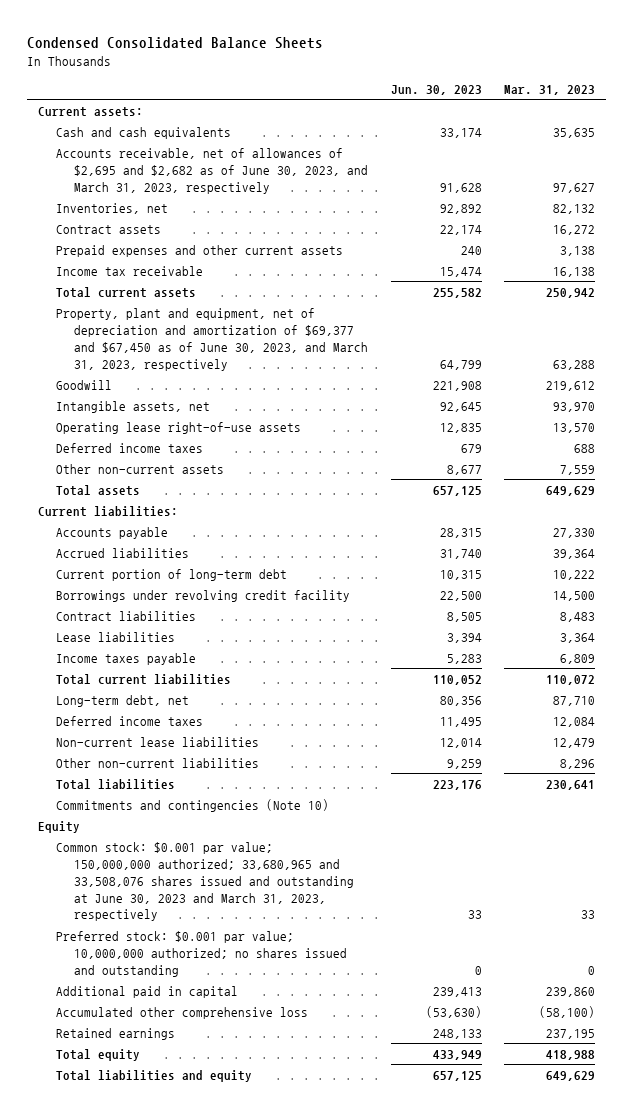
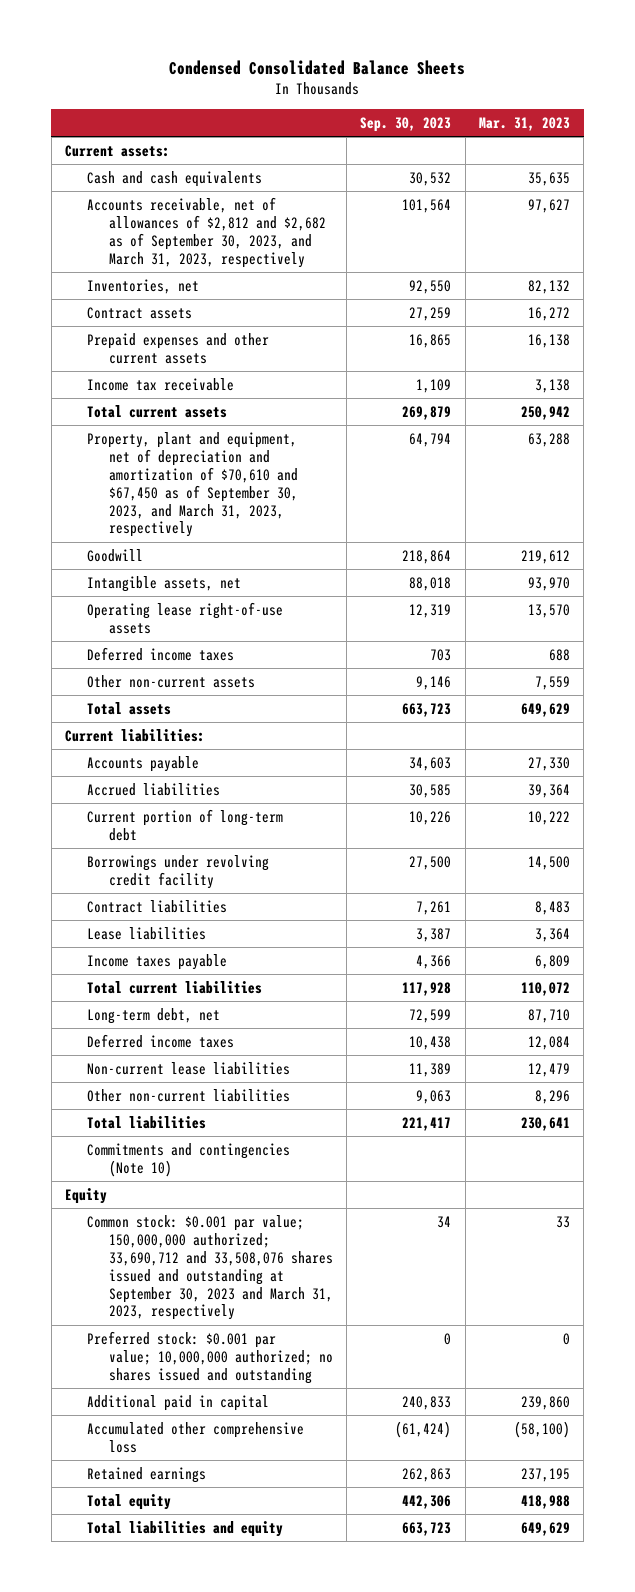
[390,84,482,95] Jun. 30, 2023 -> none
none -> [360,117,452,133] Sep. 30, 2023
[56,147,369,194] Accounts receivable, net of allowances of $2,695 and $2,682 as of June 30, 2023, and March 31, 2023, respectively -> [86,196,326,268] Accounts receivable, net of allowances of $2,812 and $2,682 as of September 30, 2023, and March 31, 2023, respectively
[560,245,596,256] 3,138 -> [527,333,570,348] 16,138
[553,266,596,277] 16,138 -> [534,378,570,393] 3,138
[56,307,369,371] Property, plant and equipment, net of depreciation and amortization of $69,377 and $67,450 as of June 30, 2023, and March 31, 2023, respectively -> [86,431,298,538] Property, plant and equipment, net of depreciation and amortization of $70,610 and $67,450 as of September 30, 2023, and March 31, 2023, respectively
[56,841,355,922] Common stock: $0.001 par value; 150,000,000 authorized; 33,680,965 and 33,508,076 shares issued and outstanding at June 30, 2023 and March 31, 2023, respectively -> [86,1214,333,1321] Common stock: $0.001 par value; 150,000,000 authorized; 33,690,712 and 33,508,076 shares issued and outstanding at September 30, 2023 and March 31, 2023, respectively

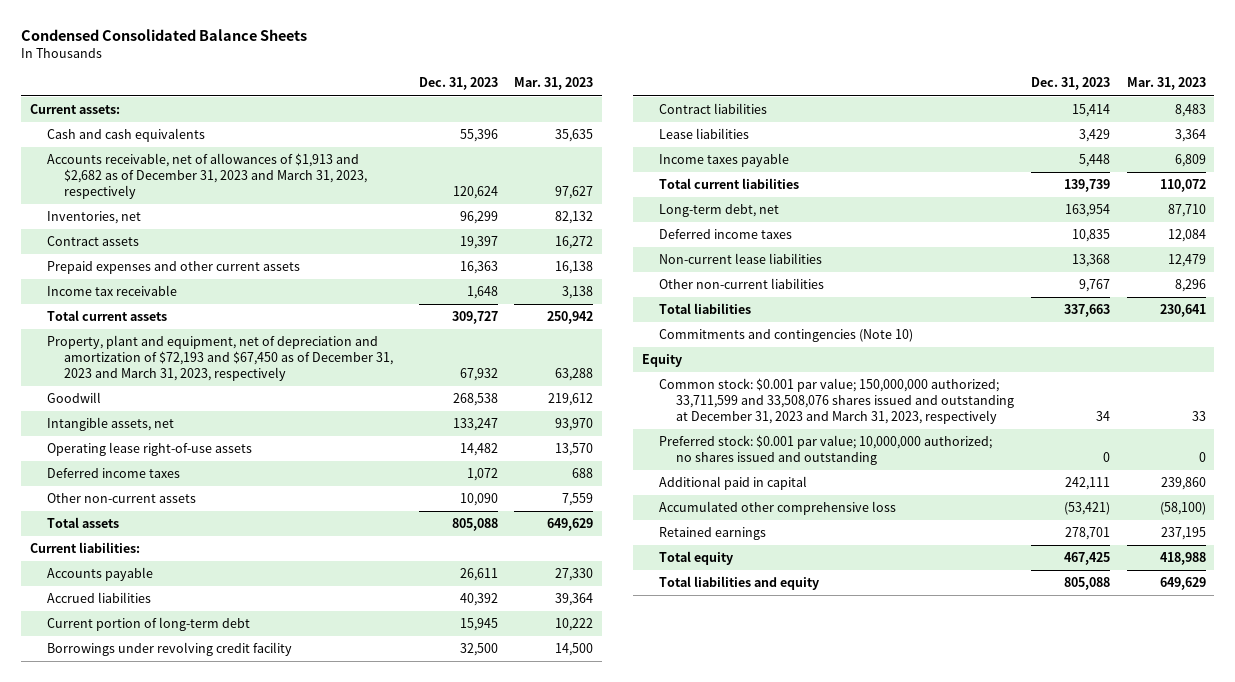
[360,117,452,133] Sep. 30, 2023 -> none
none -> [418,77,498,91] Dec. 31, 2023
[86,196,326,268] Accounts receivable, net of allowances of $2,812 and $2,682 as of September 30, 2023, and March 31, 2023, respectively -> [46,153,367,200] Accounts receivable, net of allowances of $1,913 and $2,682 as of December 31, 2023 and March 31, 2023, respectively
[86,431,298,538] Property, plant and equipment, net of depreciation and amortization of $70,610 and $67,450 as of September 30, 2023, and March 31, 2023, respectively -> [46,335,393,382] Property, plant and equipment, net of depreciation and amortization of $72,193 and $67,450 as of December 31, 2023 and March 31, 2023, respectively
[86,1214,333,1321] Common stock: $0.001 par value; 150,000,000 authorized; 33,690,712 and 33,508,076 shares issued and outstanding at September 30, 2023 and March 31, 2023, respectively -> [658,378,1014,425] Common stock: $0.001 par value; 150,000,000 authorized; 33,711,599 and 33,508,076 shares issued and outstanding at December 31, 2023 and March 31, 2023, respectively

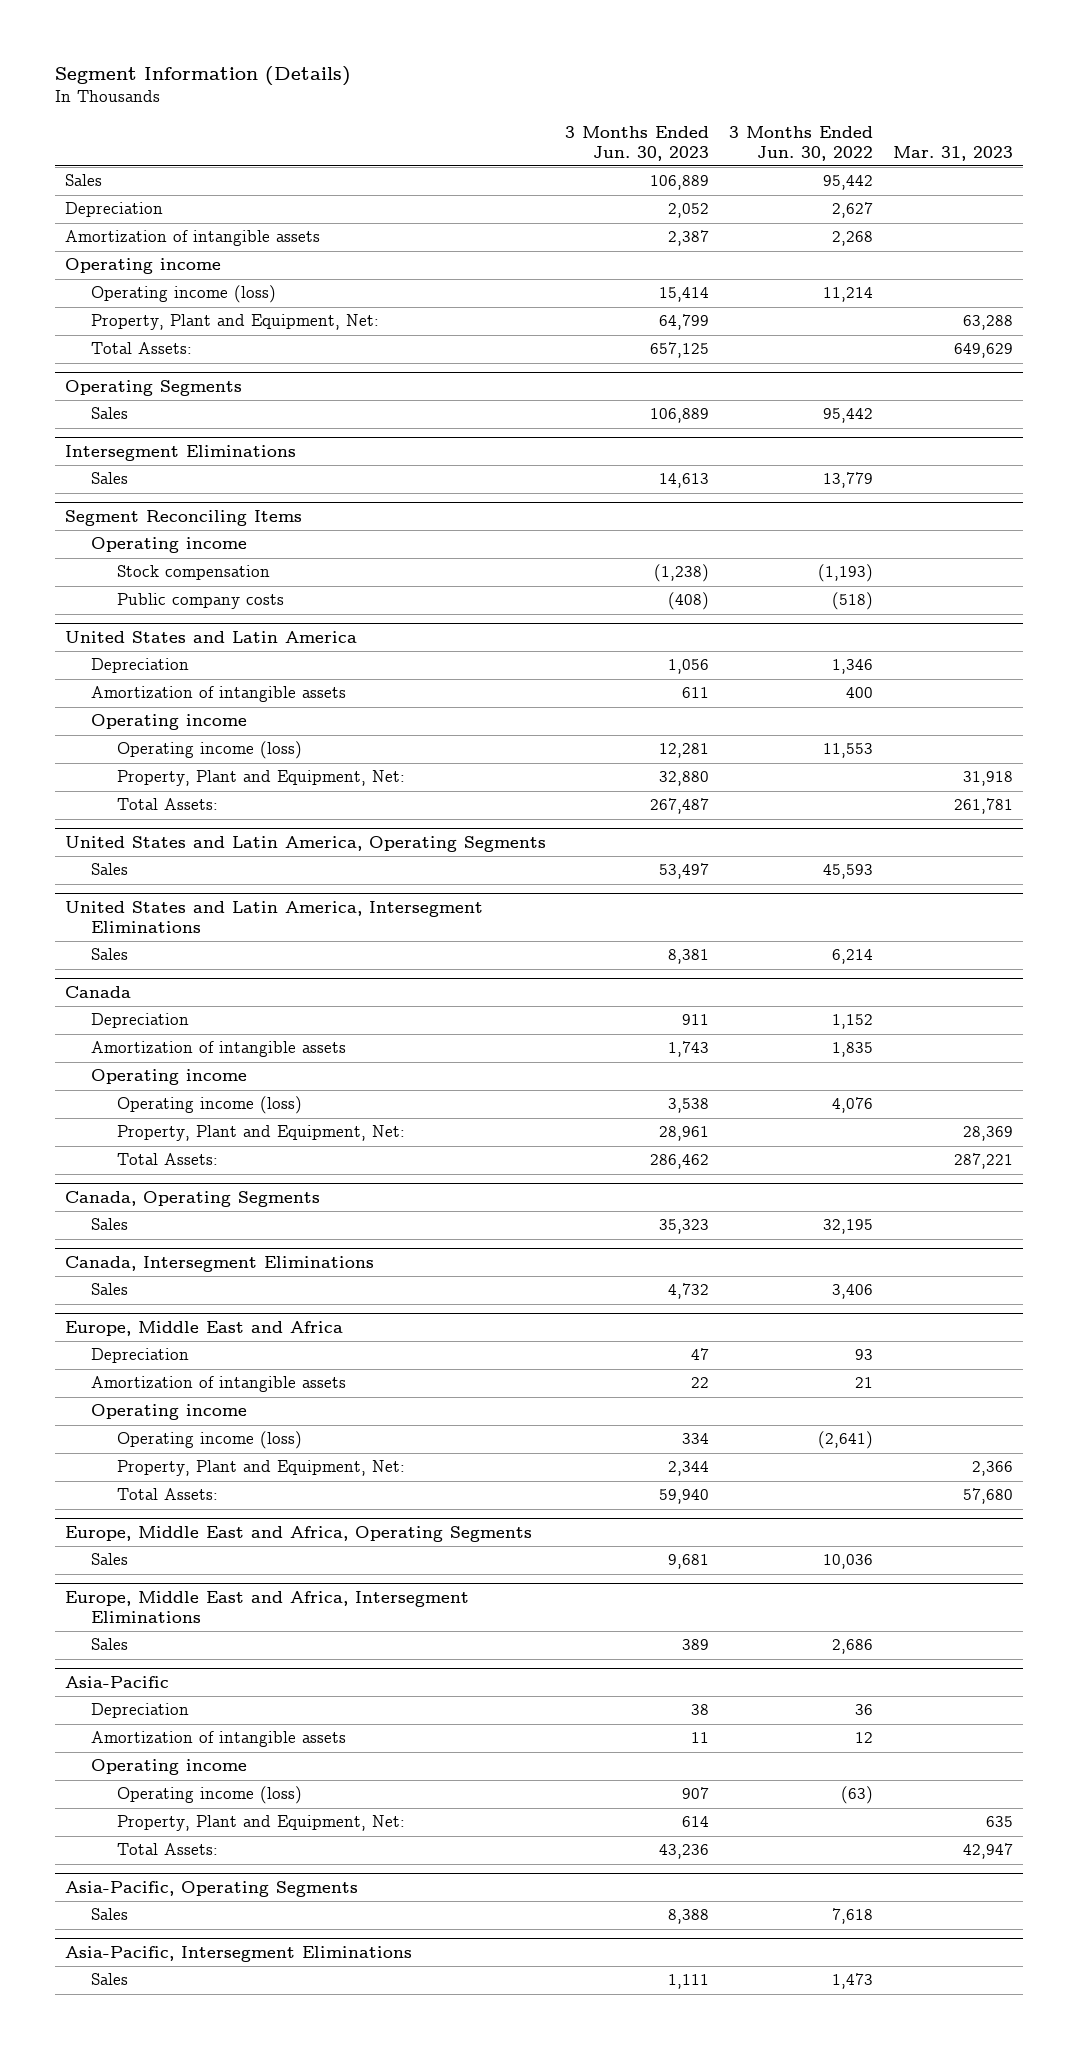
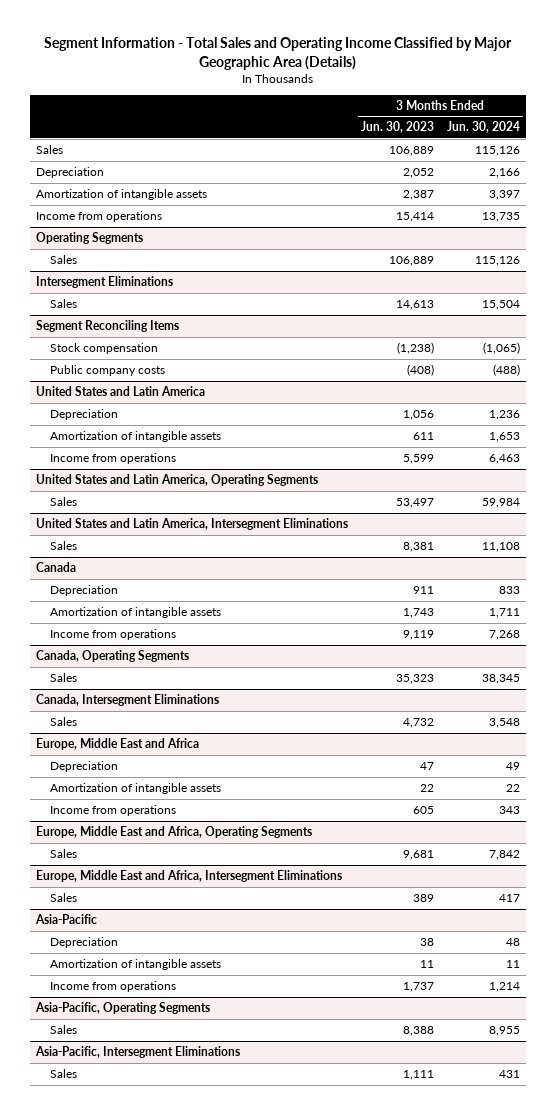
[54,66,351,87] Segment Information (Details) -> [44,37,513,70] Segment Information - Total Sales and Operating Income Classified by Major Geographic Area (Details)
[729,126,874,161] 3 Months Ended Jun. 30, 2022 -> none
[892,145,1013,161] Mar. 31, 2023 -> none
none -> [446,121,520,134] Jun. 30, 2024
[64,258,221,275] Operating income -> none
[90,314,379,331] Property, Plant and Equipment, Net: -> none
[90,342,192,355] Total Assets: -> none
[90,285,276,304] Operating income (loss) -> [36,211,163,223] Income from operations
[90,537,247,554] Operating income -> none
[90,714,247,731] Operating income -> none
[117,770,406,787] Property, Plant and Equipment, Net: -> none
[117,798,219,811] Total Assets: -> none
[117,741,303,760] Operating income (loss) -> [50,453,177,465] Income from operations
[659,743,710,759] 12,281 -> [403,454,435,465] 5,599
[90,1069,247,1086] Operating income -> none
[117,1125,406,1142] Property, Plant and Equipment, Net: -> none
[117,1153,219,1166] Total Assets: -> none
[117,1096,303,1115] Operating income (loss) -> [50,629,177,641] Income from operations
[668,1098,710,1114] 3,538 -> [403,630,435,641] 9,119
[90,1404,247,1421] Operating income -> none
[117,1460,406,1477] Property, Plant and Equipment, Net: -> none
[117,1488,219,1501] Total Assets: -> none
[117,1431,303,1450] Operating income (loss) -> [50,805,177,817] Income from operations
[682,1433,710,1445] 334 -> [413,806,435,815] 605
[90,1759,247,1776] Operating income -> none
[117,1815,406,1832] Property, Plant and Equipment, Net: -> none
[117,1843,219,1856] Total Assets: -> none
[117,1786,303,1805] Operating income (loss) -> [50,981,177,993] Income from operations
[682,1787,710,1800] 907 -> [403,982,435,993] 1,737

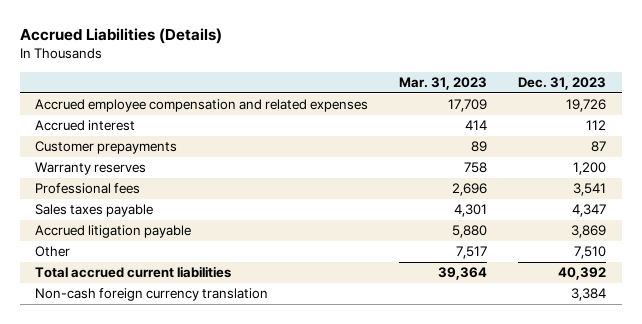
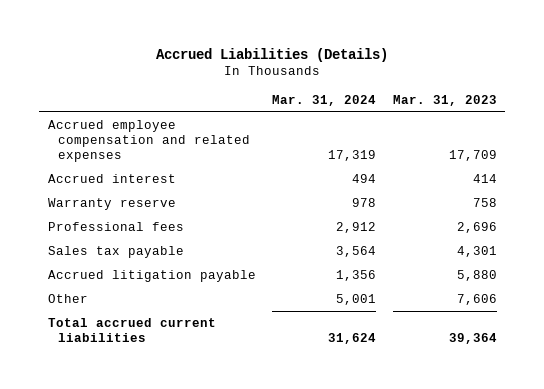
[518,76,607,90] Dec. 31, 2023 -> none
none -> [272,94,377,106] Mar. 31, 2024
[35,141,178,155] Customer prepayments -> none
[35,162,147,176] Warranty reserves -> [47,198,176,211] Warranty reserve
[35,204,154,218] Sales taxes payable -> [47,246,184,259] Sales tax payable
[456,246,488,260] 7,517 -> [456,294,497,306] 7,606
[35,288,269,302] Non-cash foreign currency translation -> none

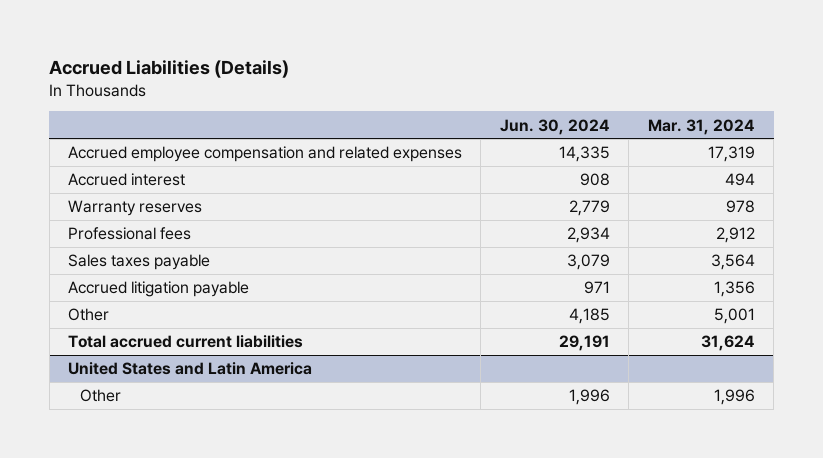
[392,94,497,106] Mar. 31, 2023 -> none
none -> [499,118,610,135] Jun. 30, 2024
[47,198,176,211] Warranty reserve -> [68,200,203,217] Warranty reserves
[47,246,184,259] Sales tax payable -> [68,254,211,271] Sales taxes payable
none -> [68,362,313,376] United States and Latin America
none -> [79,389,121,403] Other

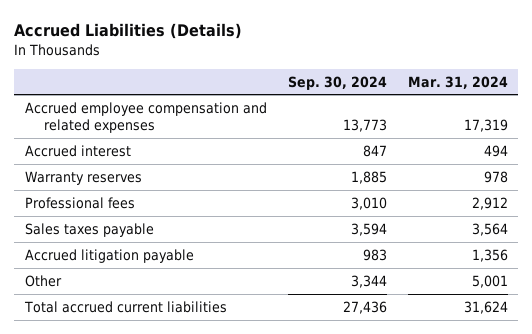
[499,118,610,135] Jun. 30, 2024 -> none
none -> [287,75,387,90] Sep. 30, 2024
[68,362,313,376] United States and Latin America -> none
[79,389,121,403] Other -> none

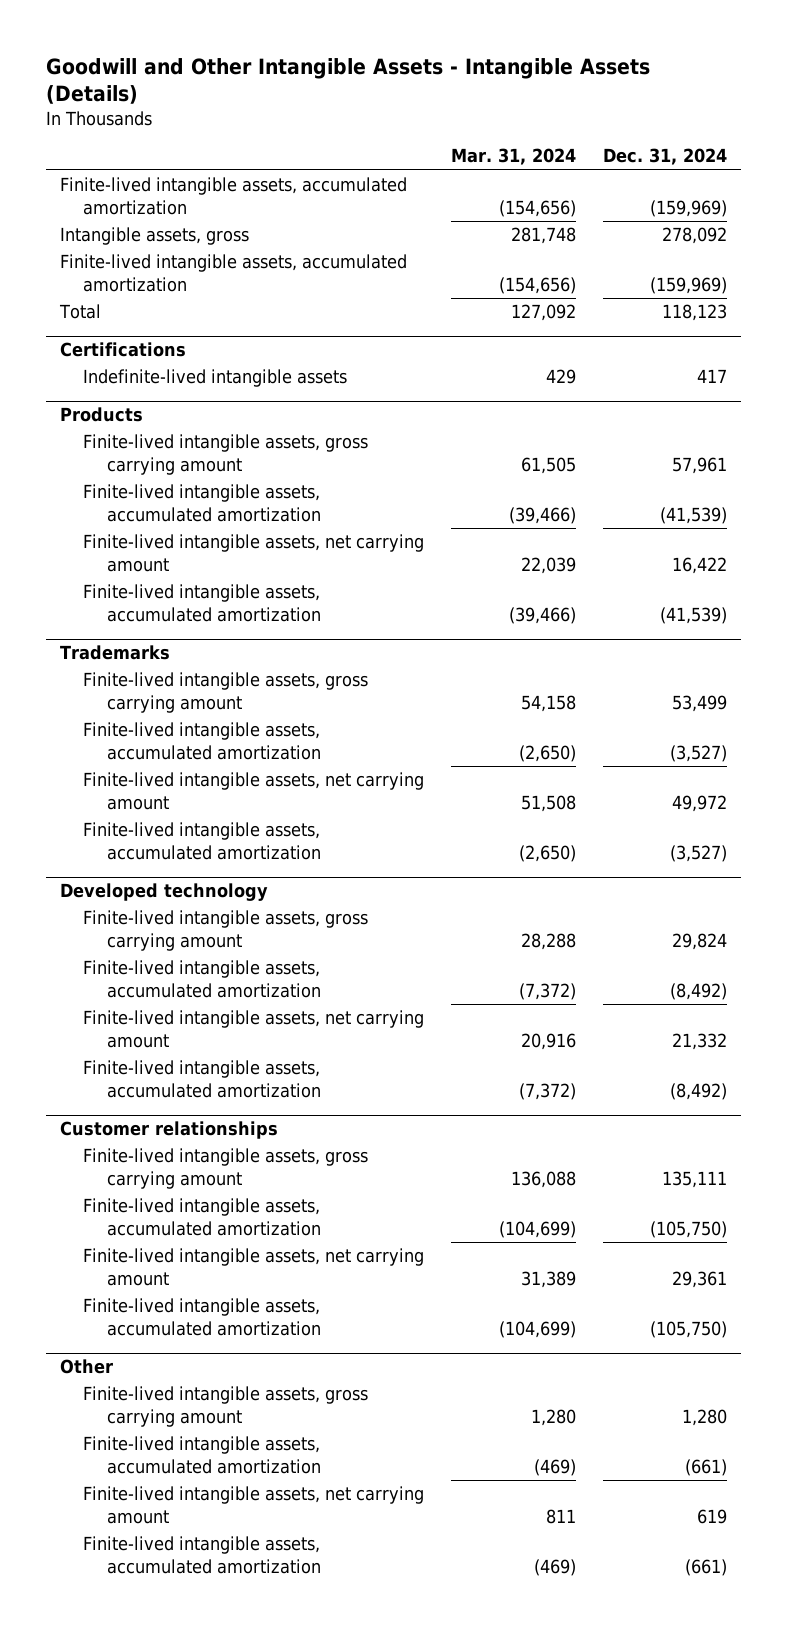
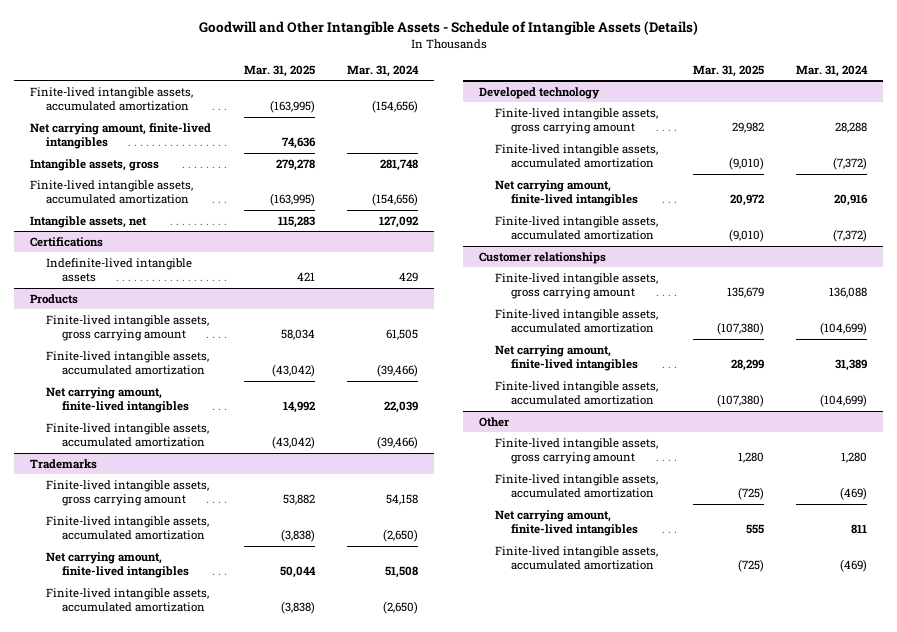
[46,57,651,104] Goodwill and Other Intangible Assets - Intangible Assets (Details) -> [198,21,698,36] Goodwill and Other Intangible Assets - Schedule of Intangible Assets (Details)
[603,148,728,166] Dec. 31, 2024 -> none
none -> [243,64,315,77] Mar. 31, 2025
none -> [30,122,212,150] Net carrying amount, finite-lived intangibles
[58,304,101,320] Total -> [30,215,148,228] Intangible assets, net
[83,534,425,572] Finite-lived intangible assets, net carrying amount -> [46,386,190,414] Net carrying amount, finite-lived intangibles
[83,772,425,810] Finite-lived intangible assets, net carrying amount -> [46,551,190,579] Net carrying amount, finite-lived intangibles
[83,1010,425,1048] Finite-lived intangible assets, net carrying amount -> [495,179,639,207] Net carrying amount, finite-lived intangibles
[83,1248,425,1286] Finite-lived intangible assets, net carrying amount -> [495,344,639,372] Net carrying amount, finite-lived intangibles
[83,1486,425,1524] Finite-lived intangible assets, net carrying amount -> [495,509,639,537] Net carrying amount, finite-lived intangibles

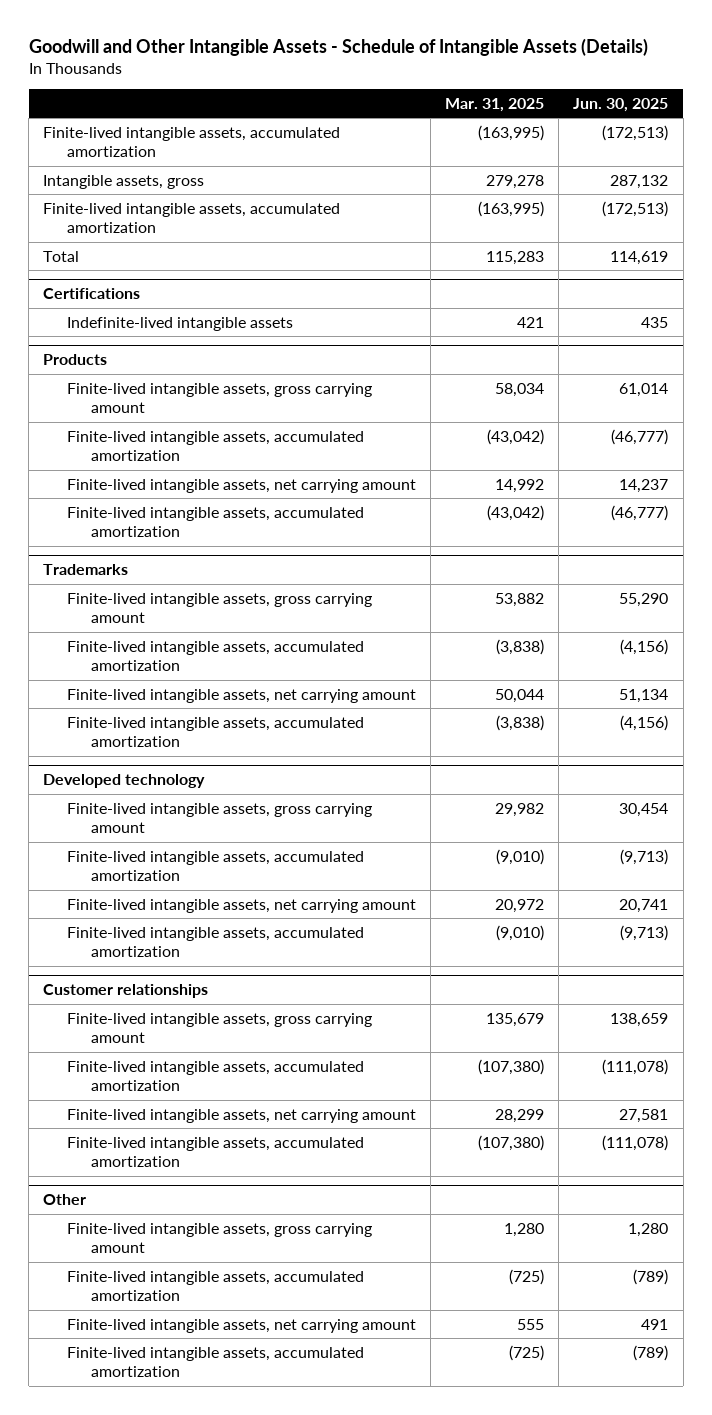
[347,64,420,77] Mar. 31, 2024 -> none
none -> [573,97,669,112] Jun. 30, 2025
[30,122,212,150] Net carrying amount, finite-lived intangibles -> none
[30,215,148,228] Intangible assets, net -> [43,250,80,262] Total
[46,386,190,414] Net carrying amount, finite-lived intangibles -> [66,478,416,493] Finite-lived intangible assets, net carrying amount
[46,551,190,579] Net carrying amount, finite-lived intangibles -> [66,688,416,703] Finite-lived intangible assets, net carrying amount
[495,179,639,207] Net carrying amount, finite-lived intangibles -> [66,898,416,913] Finite-lived intangible assets, net carrying amount
[495,344,639,372] Net carrying amount, finite-lived intangibles -> [66,1108,416,1123] Finite-lived intangible assets, net carrying amount
[495,509,639,537] Net carrying amount, finite-lived intangibles -> [66,1318,416,1333] Finite-lived intangible assets, net carrying amount

